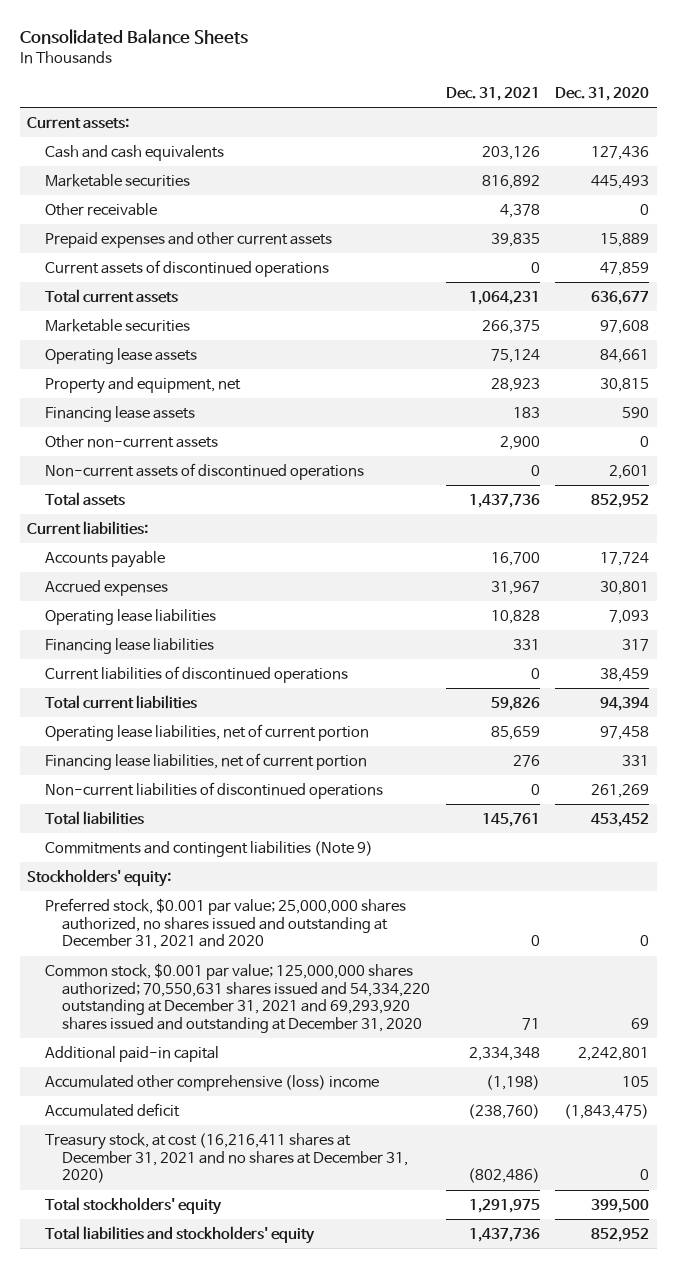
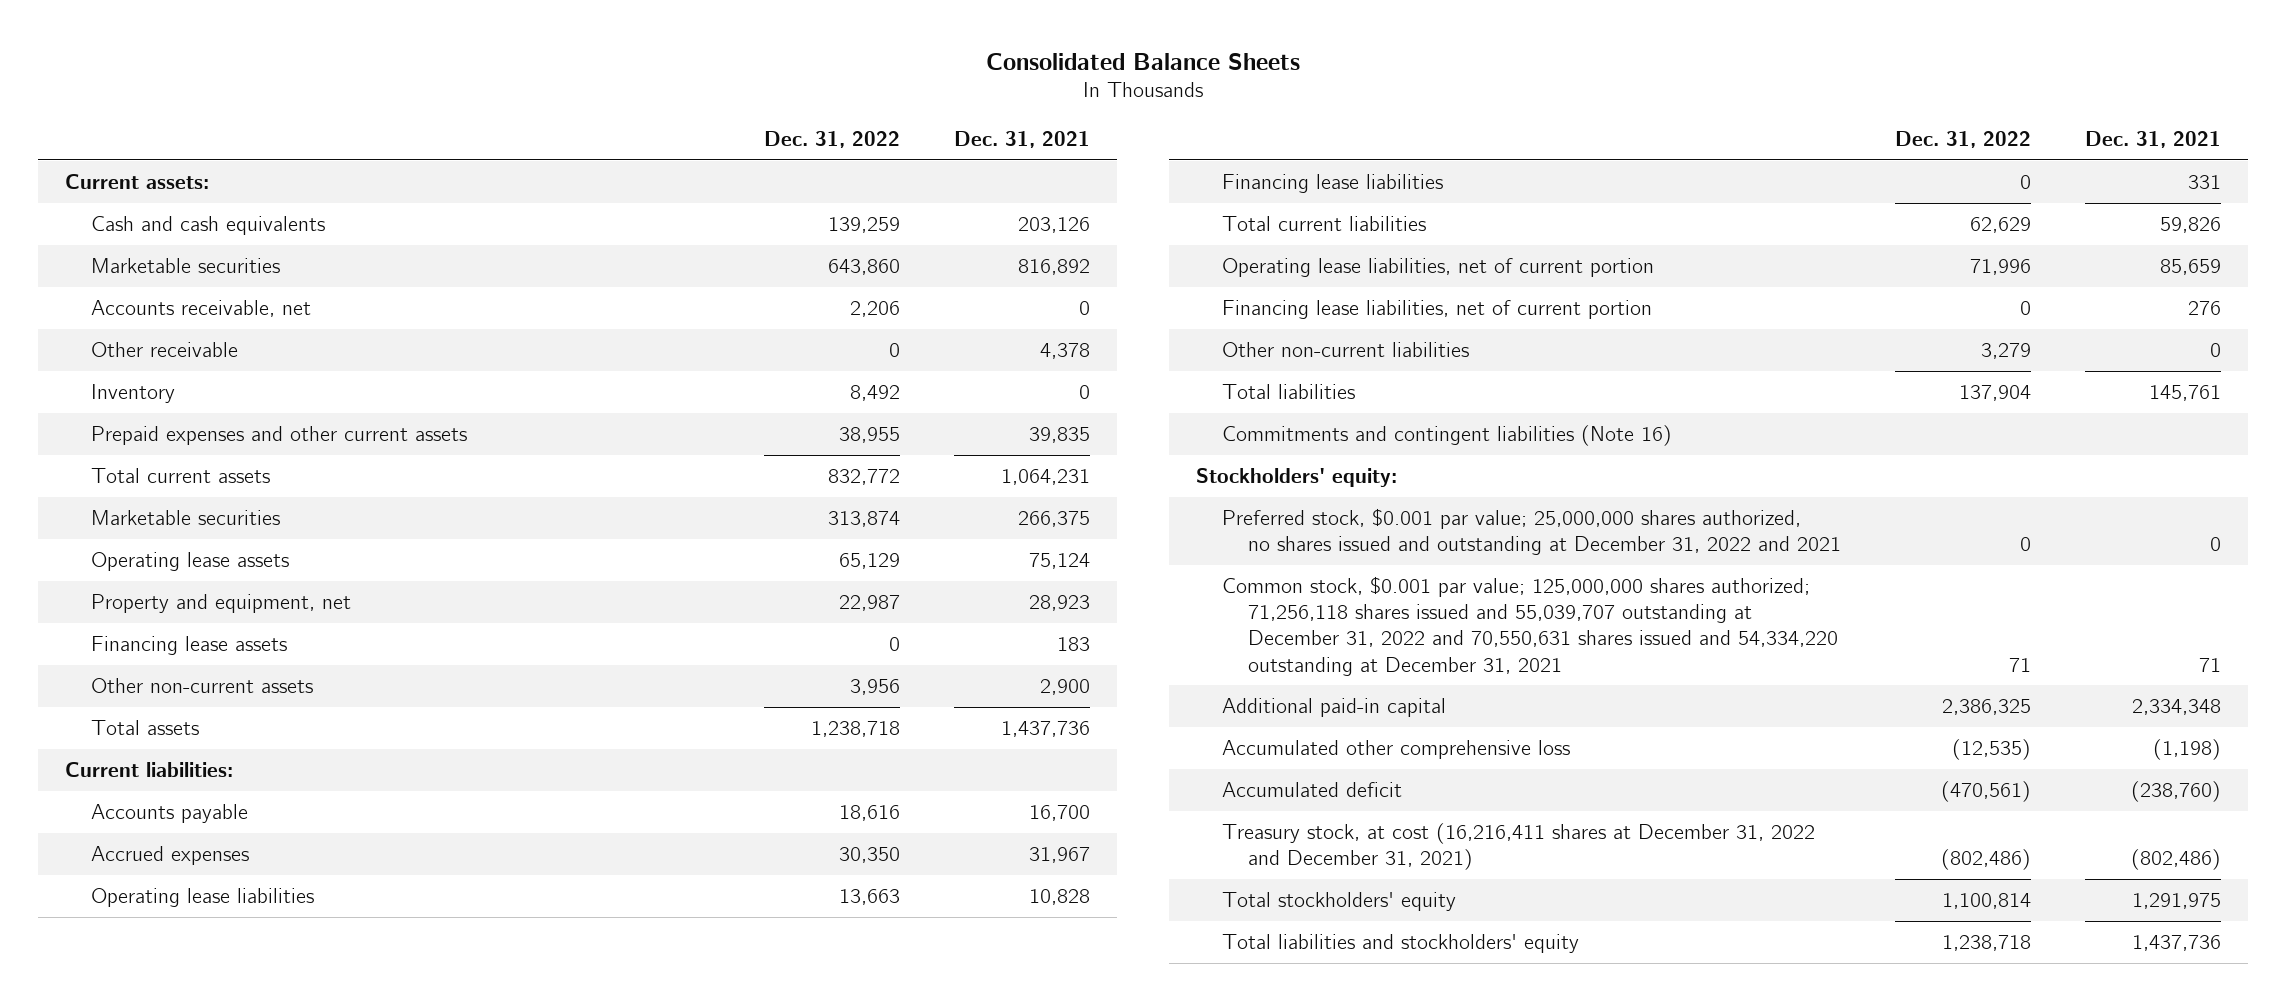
[555,86,650,101] Dec. 31, 2020 -> none
none -> [763,130,900,148] Dec. 31, 2022
none -> [90,300,311,318] Accounts receivable, net
none -> [90,384,175,404] Inventory
[44,260,329,278] Current assets of discontinued operations -> none
[44,463,364,481] Non-current assets of discontinued operations -> none
[44,666,348,684] Current liabilities of discontinued operations -> none
[44,782,383,800] Non-current liabilities of discontinued operations -> none
none -> [1221,342,1469,358] Other non-current liabilities
[44,841,373,858] Commitments and contingent liabilities (Note 9) -> [1221,425,1672,447] Commitments and contingent liabilities (Note 16)
[44,898,406,950] Preferred stock, $0.001 par value; 25,000,000 shares authorized, no shares issued and outstanding at December 31, 2021 and 2020 -> [1221,508,1841,556] Preferred stock, $0.001 par value; 25,000,000 shares authorized, no shares issued and outstanding at December 31, 2022 and 2021
[44,963,430,1034] Common stock, $0.001 par value; 125,000,000 shares authorized; 70,550,631 shares issued and 54,334,220 outstanding at December 31, 2021 and 69,293,920 shares issued and outstanding at December 31, 2020 -> [1221,576,1838,676] Common stock, $0.001 par value; 125,000,000 shares authorized; 71,256,118 shares issued and 55,039,707 outstanding at December 31, 2022 and 70,550,631 shares issued and 54,334,220 outstanding at December 31, 2021
[44,1075,379,1092] Accumulated other comprehensive (loss) income -> [1221,740,1570,760] Accumulated other comprehensive loss
[44,1133,408,1184] Treasury stock, at cost (16,216,411 shares at December 31, 2021 and no shares at December 31, 2020) -> [1221,823,1815,871] Treasury stock, at cost (16,216,411 shares at December 31, 2022 and December 31, 2021)

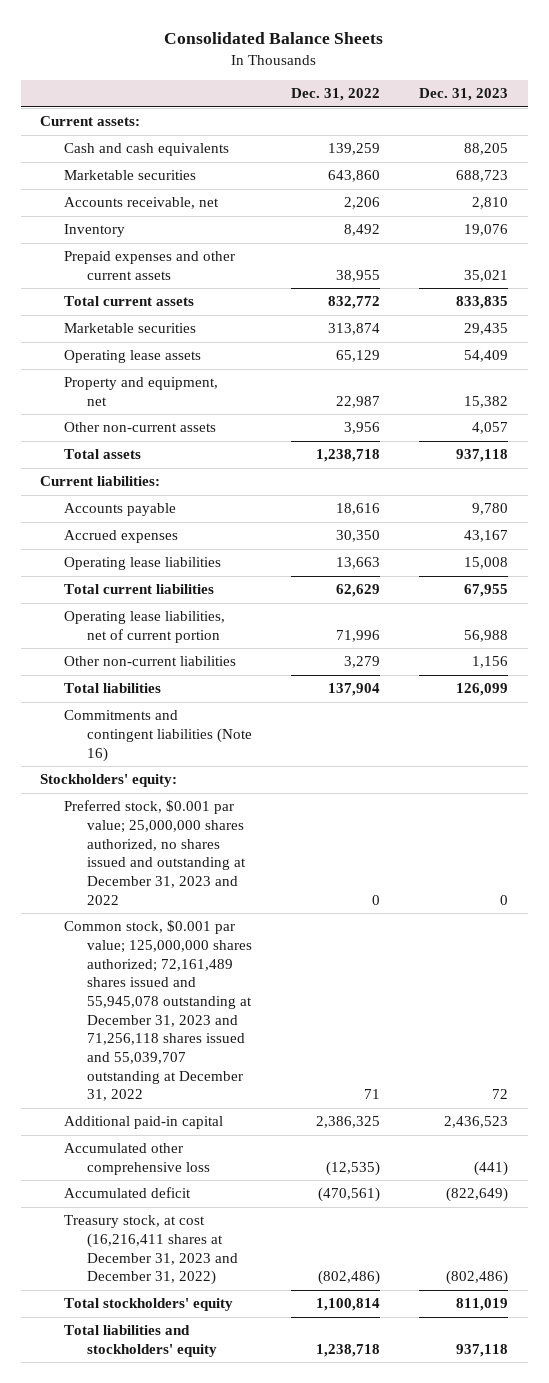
[953,130,1090,148] Dec. 31, 2021 -> none
none -> [419,88,509,102] Dec. 31, 2023
[90,342,238,358] Other receivable -> none
[90,636,287,656] Financing lease assets -> none
[1221,174,1443,194] Financing lease liabilities -> none
[1221,300,1652,320] Financing lease liabilities, net of current portion -> none
[1221,508,1841,556] Preferred stock, $0.001 par value; 25,000,000 shares authorized, no shares issued and outstanding at December 31, 2022 and 2021 -> [63,800,246,905] Preferred stock, $0.001 par value; 25,000,000 shares authorized, no shares issued and outstanding at December 31, 2023 and 2022
[1221,576,1838,676] Common stock, $0.001 par value; 125,000,000 shares authorized; 71,256,118 shares issued and 55,039,707 outstanding at December 31, 2022 and 70,550,631 shares issued and 54,334,220 outstanding at December 31, 2021 -> [63,920,252,1102] Common stock, $0.001 par value; 125,000,000 shares authorized; 72,161,489 shares issued and 55,945,078 outstanding at December 31, 2023 and 71,256,118 shares issued and 55,039,707 outstanding at December 31, 2022
[1221,823,1815,871] Treasury stock, at cost (16,216,411 shares at December 31, 2022 and December 31, 2021) -> [63,1215,238,1286] Treasury stock, at cost (16,216,411 shares at December 31, 2023 and December 31, 2022)

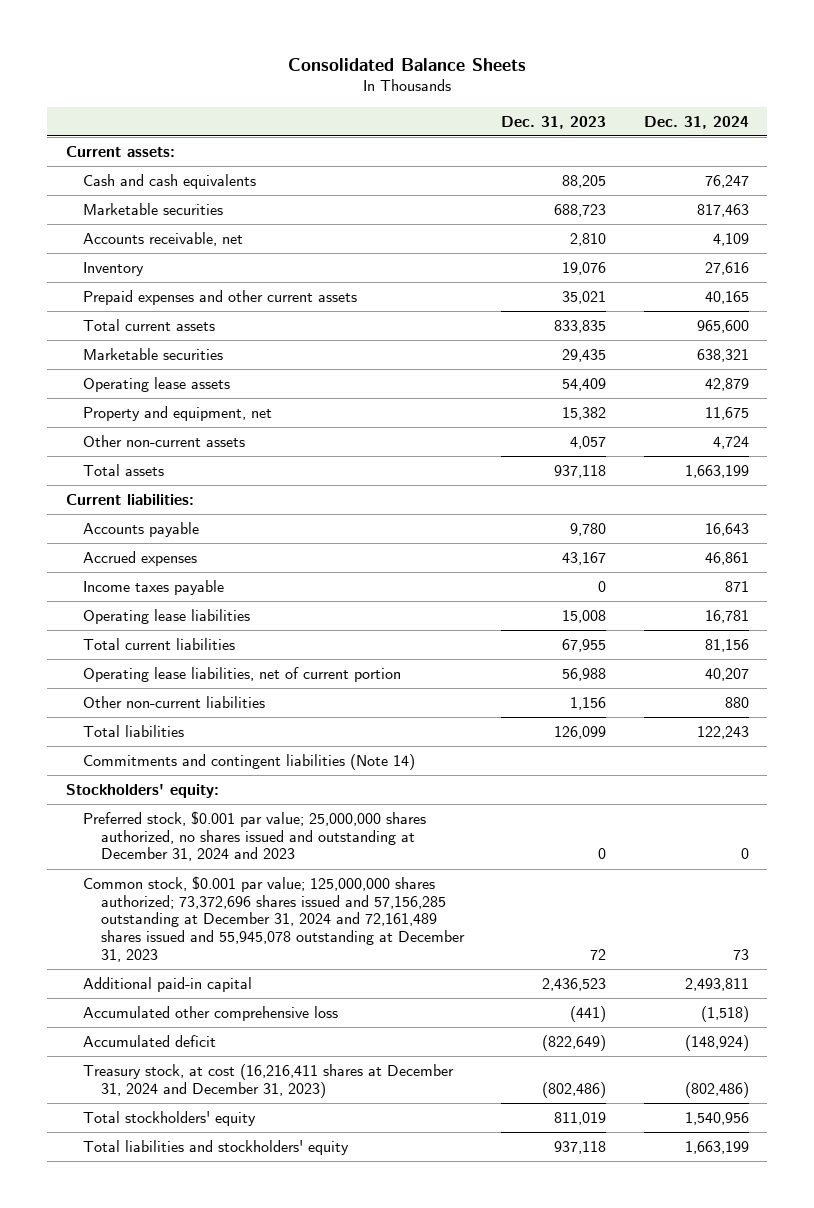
[290,88,380,102] Dec. 31, 2022 -> none
none -> [643,115,749,129] Dec. 31, 2024
none -> [83,580,225,596] Income taxes payable
[63,710,252,762] Commitments and contingent liabilities (Note 16) -> [83,754,416,771] Commitments and contingent liabilities (Note 14)
[63,800,246,905] Preferred stock, $0.001 par value; 25,000,000 shares authorized, no shares issued and outstanding at December 31, 2023 and 2022 -> [83,811,427,862] Preferred stock, $0.001 par value; 25,000,000 shares authorized, no shares issued and outstanding at December 31, 2024 and 2023
[63,920,252,1102] Common stock, $0.001 par value; 125,000,000 shares authorized; 72,161,489 shares issued and 55,945,078 outstanding at December 31, 2023 and 71,256,118 shares issued and 55,039,707 outstanding at December 31, 2022 -> [83,876,465,962] Common stock, $0.001 par value; 125,000,000 shares authorized; 73,372,696 shares issued and 57,156,285 outstanding at December 31, 2024 and 72,161,489 shares issued and 55,945,078 outstanding at December 31, 2023
[63,1215,238,1286] Treasury stock, at cost (16,216,411 shares at December 31, 2023 and December 31, 2022) -> [83,1064,455,1098] Treasury stock, at cost (16,216,411 shares at December 31, 2024 and December 31, 2023)

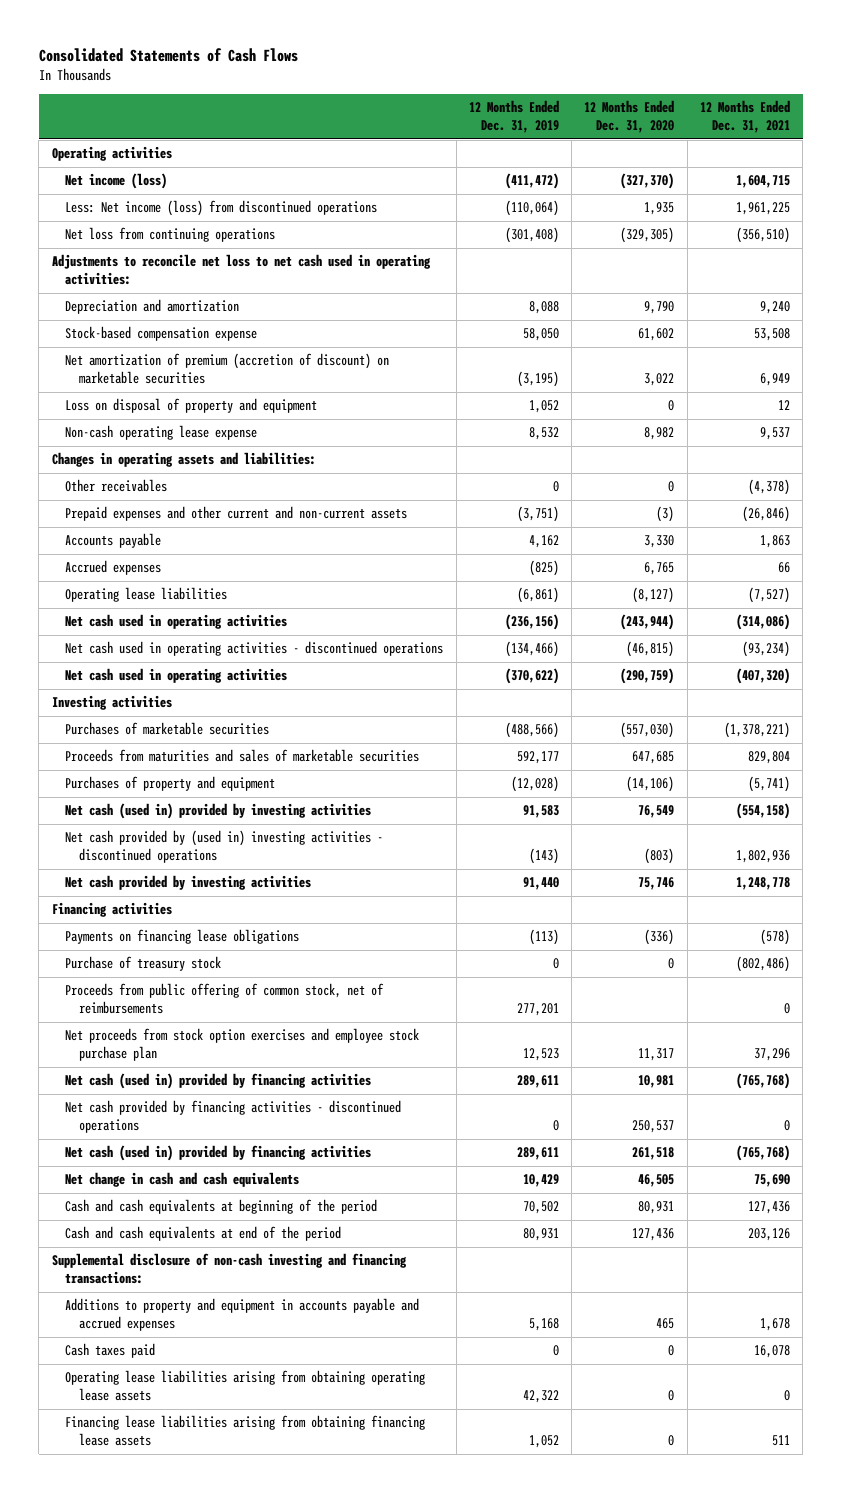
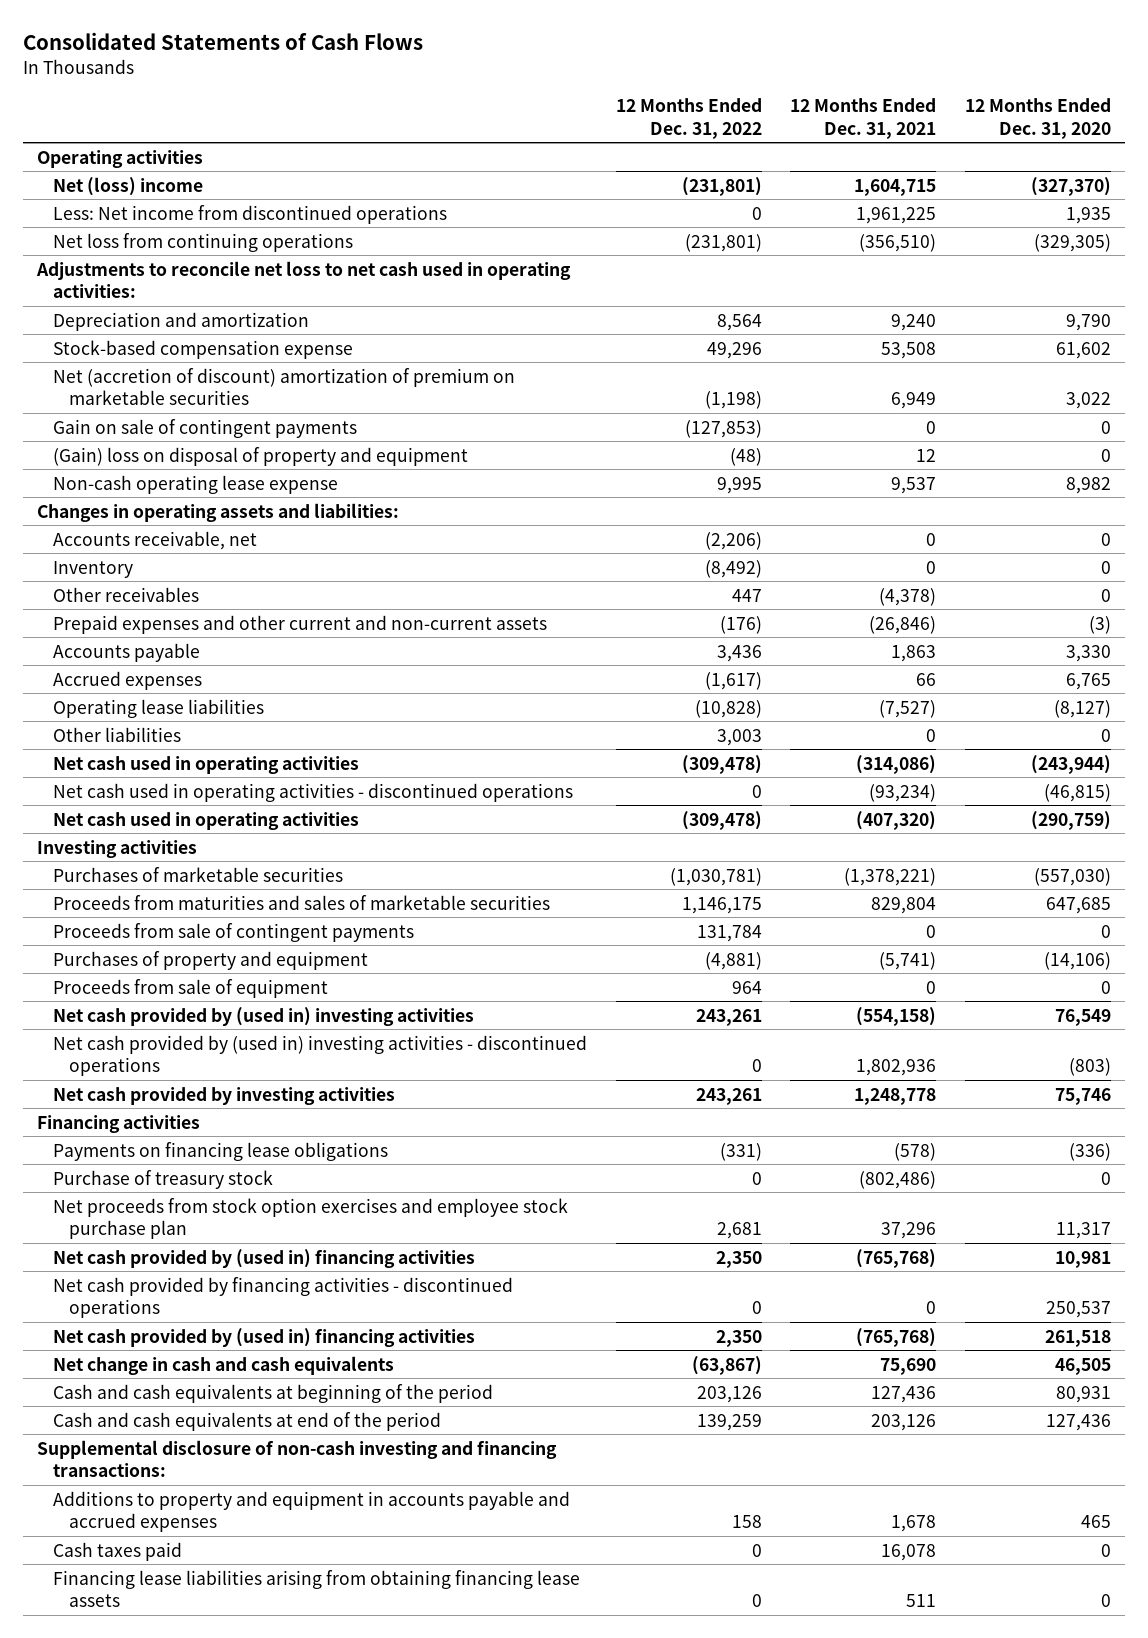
[468,100,559,134] 12 Months Ended Dec. 31, 2019 -> none
none -> [615,98,762,139] 12 Months Ended Dec. 31, 2022
[65,173,168,190] Net income (loss) -> [52,176,203,196] Net (loss) income
[65,200,378,217] Less: Net income (loss) from discontinued operations -> [52,204,447,224] Less: Net income from discontinued operations
[65,353,390,385] Net amortization of premium (accretion of discount) on marketable securities -> [52,367,515,406] Net (accretion of discount) amortization of premium on marketable securities
none -> [52,418,357,438] Gain on sale of contingent payments
[65,398,318,414] Loss on disposal of property and equipment -> [52,446,468,466] (Gain) loss on disposal of property and equipment
none -> [52,530,257,550] Accounts receivable, net
none -> [52,560,133,578] Inventory
none -> [52,726,181,742] Other liabilities
none -> [52,922,414,942] Proceeds from sale of contingent payments
none -> [52,978,328,998] Proceeds from sale of equipment
[65,803,372,820] Net cash (used in) provided by investing activities -> [52,1006,474,1026] Net cash provided by (used in) investing activities
[65,983,385,1015] Proceeds from public offering of common stock, net of reimbursements -> none
[65,1073,372,1090] Net cash (used in) provided by financing activities -> [52,1248,475,1268] Net cash provided by (used in) financing activities
[65,1145,372,1162] Net cash (used in) provided by financing activities -> [52,1327,475,1347] Net cash provided by (used in) financing activities
[65,1370,426,1402] Operating lease liabilities arising from obtaining operating lease assets -> none

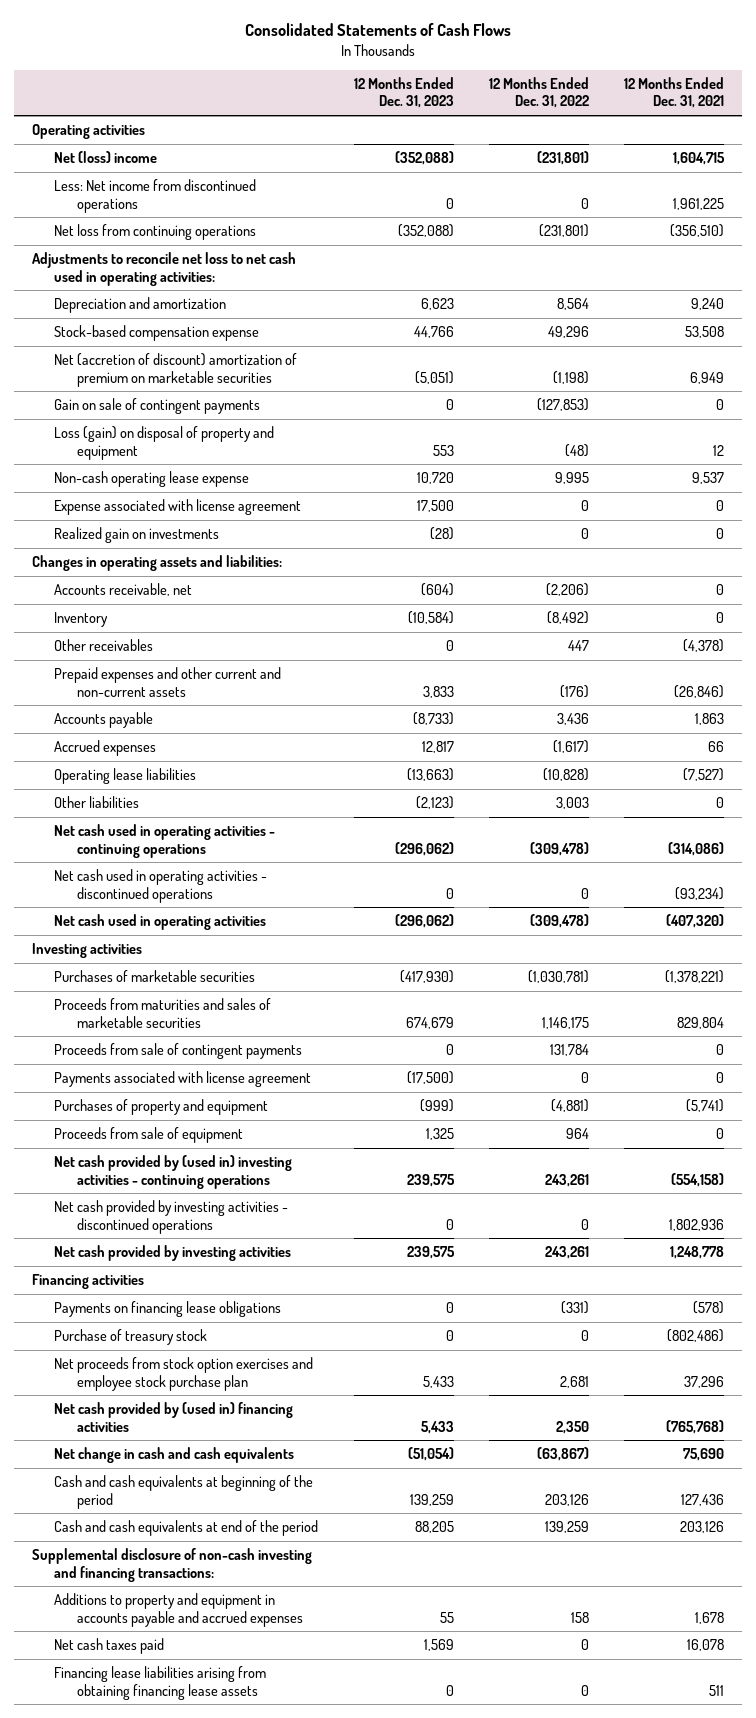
[965,98,1112,139] 12 Months Ended Dec. 31, 2020 -> none
none -> [353,77,454,109] 12 Months Ended Dec. 31, 2023
[52,446,468,466] (Gain) loss on disposal of property and equipment -> [54,426,275,460] Loss (gain) on disposal of property and equipment
none -> [54,499,302,516] Expense associated with license agreement
none -> [54,527,220,544] Realized gain on investments
[52,755,359,774] Net cash used in operating activities -> [54,824,276,858] Net cash used in operating activities - continuing operations
none -> [54,1071,312,1088] Payments associated with license agreement
[52,1006,474,1026] Net cash provided by (used in) investing activities -> [54,1155,293,1189] Net cash provided by (used in) investing activities - continuing operations
[52,1034,587,1077] Net cash provided by (used in) investing activities - discontinued operations -> [54,1200,289,1234] Net cash provided by investing activities - discontinued operations
[52,1276,513,1319] Net cash provided by financing activities - discontinued operations -> none
[52,1327,475,1347] Net cash provided by (used in) financing activities -> none
[52,1541,182,1561] Cash taxes paid -> [54,1638,165,1655] Net cash taxes paid

